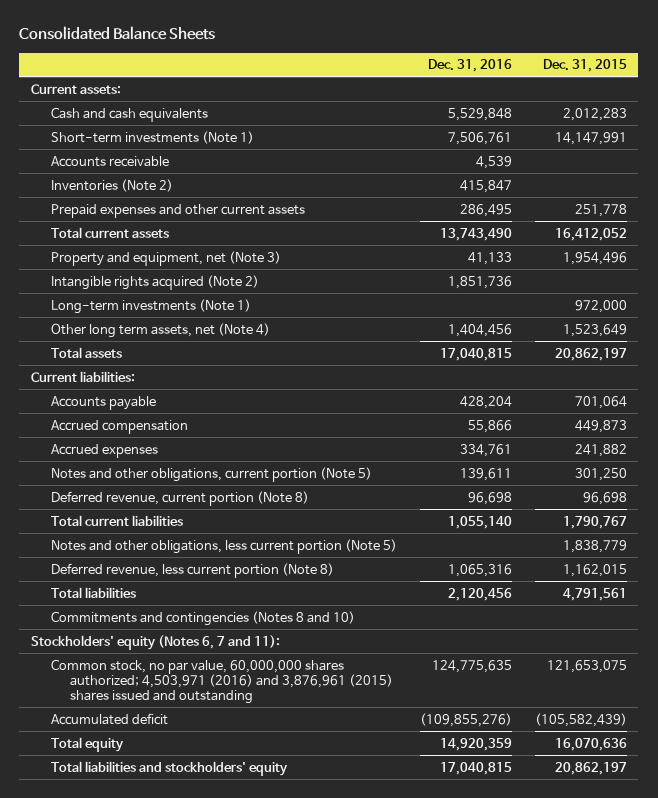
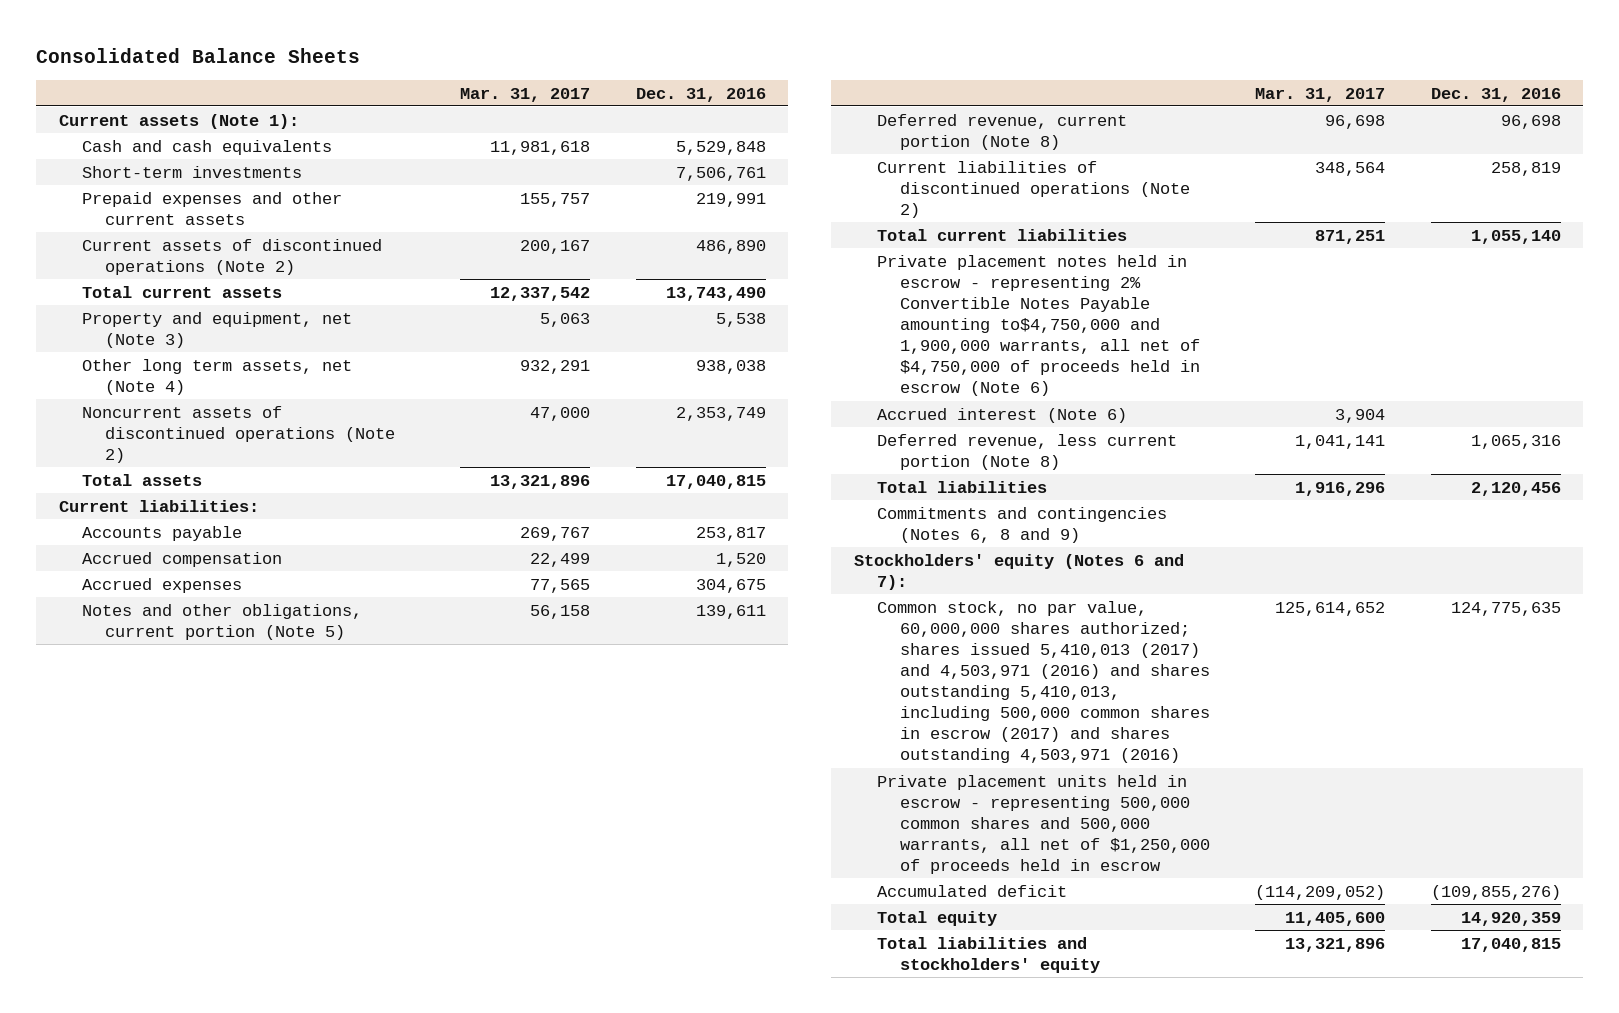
[542,59,627,73] Dec. 31, 2015 -> none
none -> [460,87,591,102] Mar. 31, 2017
[30,83,121,94] Current assets: -> [58,113,299,129] Current assets (Note 1):
[50,155,169,167] Accounts receivable -> none
[50,178,173,192] Inventories (Note 2) -> none
[50,130,254,144] Short-term investments (Note 1) -> [81,165,302,178] Short-term investments
[459,203,512,217] 286,495 -> [695,192,766,207] 219,991
none -> [81,238,382,275] Current assets of discontinued operations (Note 2)
[50,274,259,290] Intangible rights acquired (Note 2) -> none
[50,298,251,314] Long-term investments (Note 1) -> none
[467,251,512,265] 41,133 -> [715,312,766,327] 5,538
[447,323,512,337] 1,404,456 -> [695,359,766,374] 938,038
none -> [81,405,396,463] Noncurrent assets of discontinued operations (Note 2)
[459,395,512,409] 428,204 -> [695,526,766,541] 253,817
[467,419,512,433] 55,866 -> [715,552,766,567] 1,520
[459,443,512,457] 334,761 -> [695,578,766,593] 304,675
none -> [876,160,1191,218] Current liabilities of discontinued operations (Note 2)
[50,538,397,554] Notes and other obligations, less current portion (Note 5) -> none
none -> [876,254,1201,397] Private placement notes held in escrow - representing 2% Convertible Notes Payable amounting to$4,750,000 and 1,900,000 warrants, all net of $4,750,000 of proceeds held in escrow (Note 6)
none -> [876,407,1127,423] Accrued interest (Note 6)
[50,610,355,626] Commitments and contingencies (Notes 8 and 10) -> [876,506,1167,543] Commitments and contingencies (Notes 6, 8 and 9)
[30,634,280,650] Stockholders' equity (Notes 6, 7 and 11): -> [853,553,1184,590] Stockholders' equity (Notes 6 and 7):
[50,658,394,704] Common stock, no par value, 60,000,000 shares authorized; 4,503,971 (2016) and 3,876,961 (2015) shares issued and outstanding -> [876,600,1211,764] Common stock, no par value, 60,000,000 shares authorized; shares issued 5,410,013 (2017) and 4,503,971 (2016) and shares outstanding 5,410,013, including 500,000 common shares in escrow (2017) and shares outstanding 4,503,971 (2016)
none -> [876,774,1211,875] Private placement units held in escrow - representing 500,000 common shares and 500,000 warrants, all net of $1,250,000 of proceeds held in escrow

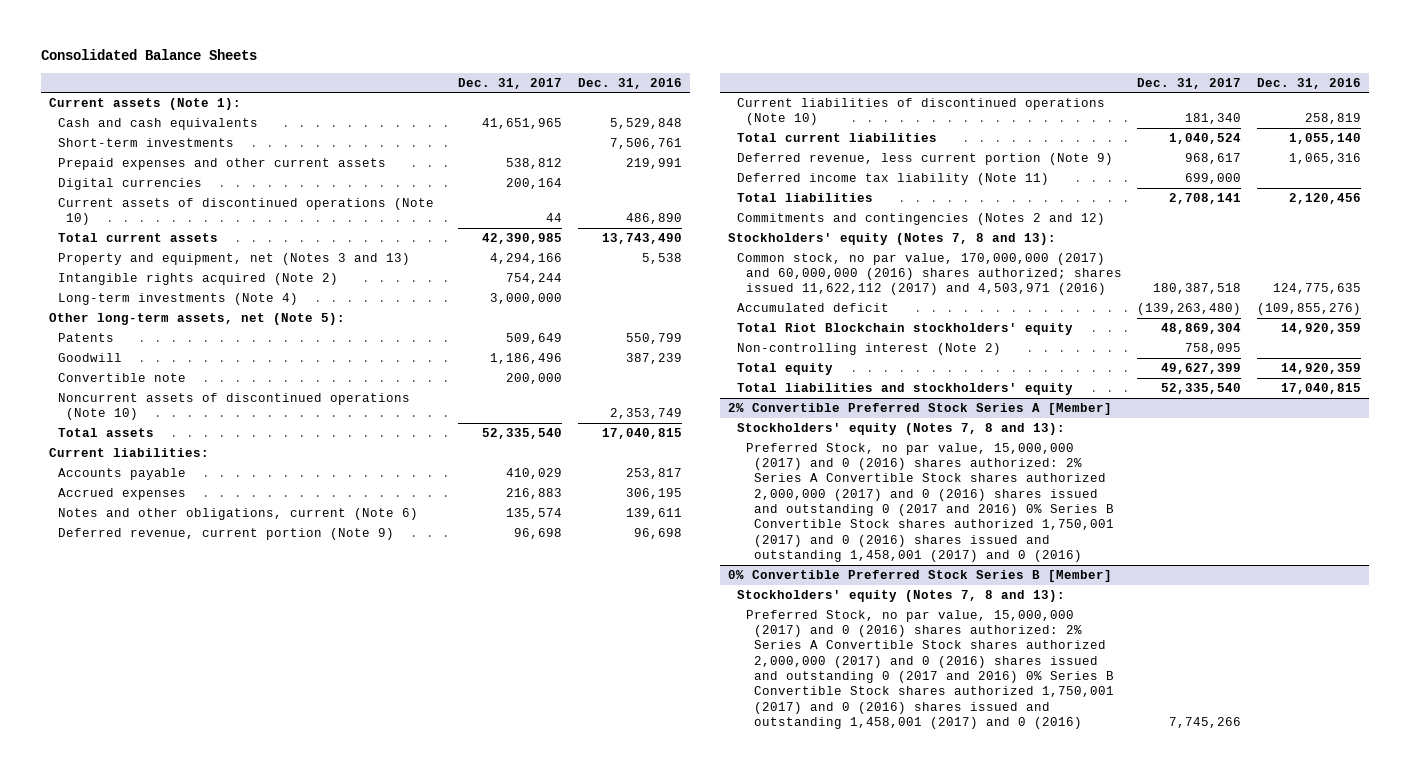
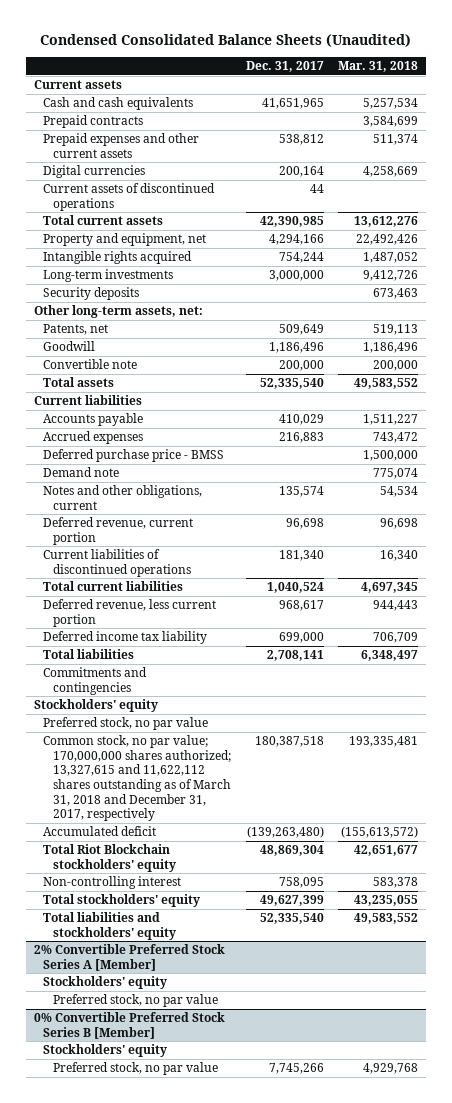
[41,49,258,61] Consolidated Balance Sheets -> [40,33,412,47] Condensed Consolidated Balance Sheets (Unaudited)
[577,77,682,89] Dec. 31, 2016 -> none
none -> [338,61,419,73] Mar. 31, 2018
[48,97,241,110] Current assets (Note 1): -> [33,80,122,90] Current assets
[57,137,234,147] Short-term investments -> none
none -> [43,115,144,129] Prepaid contracts
[57,197,434,226] Current assets of discontinued operations (Note 10) -> [43,183,216,211] Current assets of discontinued operations
[57,252,410,265] Property and equipment, net (Notes 3 and 13) -> [43,233,207,247] Property and equipment, net
[57,272,338,285] Intangible rights acquired (Note 2) -> [43,251,193,265] Intangible rights acquired
[57,292,298,305] Long-term investments (Note 4) -> [43,269,174,283] Long-term investments
none -> [43,287,140,301] Security deposits
[48,312,345,325] Other long-term assets, net (Note 5): -> [33,305,203,319] Other long-term assets, net:
[57,332,114,342] Patents -> [43,324,109,336] Patents, net
[57,392,410,421] Noncurrent assets of discontinued operations (Note 10) -> none
[48,447,209,457] Current liabilities: -> [33,395,142,406] Current liabilities
none -> [43,449,225,463] Deferred purchase price - BMSS
none -> [43,467,120,478] Demand note
[57,507,418,520] Notes and other obligations, current (Note 6) -> [43,485,203,510] Notes and other obligations, current
[57,527,394,540] Deferred revenue, current portion (Note 9) -> [43,517,194,545] Deferred revenue, current portion
[736,97,1105,126] Current liabilities of discontinued operations (Note 10) -> [43,549,191,577] Current liabilities of discontinued operations
[736,152,1113,165] Deferred revenue, less current portion (Note 9) -> [43,599,217,627] Deferred revenue, less current portion
[736,172,1049,185] Deferred income tax liability (Note 11) -> [43,631,208,645] Deferred income tax liability
[736,212,1105,225] Commitments and contingencies (Notes 2 and 12) -> [43,667,148,695] Commitments and contingencies
[728,232,1057,245] Stockholders' equity (Notes 7, 8 and 13): -> [33,699,158,713] Stockholders' equity
none -> [43,717,209,731] Preferred stock, no par value
[736,252,1122,296] Common stock, no par value, 170,000,000 (2017) and 60,000,000 (2016) shares authorized; shares issued 11,622,112 (2017) and 4,503,971 (2016) -> [43,735,231,822] Common stock, no par value; 170,000,000 shares authorized; 13,327,615 and 11,622,112 shares outstanding as of March 31, 2018 and December 31, 2017, respectively
[736,342,1001,355] Non-controlling interest (Note 2) -> [43,876,182,890] Non-controlling interest
[736,362,833,375] Total equity -> [43,894,201,908] Total stockholders' equity
[736,422,1065,435] Stockholders' equity (Notes 7, 8 and 13): -> [43,976,168,990] Stockholders' equity
[745,442,1115,562] Preferred Stock, no par value, 15,000,000 (2017) and 0 (2016) shares authorized: 2% Series A Convertible Stock shares authorized 2,000,000 (2017) and 0 (2016) shares issued and outstanding 0 (2017 and 2016) 0% Series B Convertible Stock shares authorized 1,750,001 (2017) and 0 (2016) shares issued and outstanding 1,458,001 (2017) and 0 (2016) -> [52,994,218,1008] Preferred stock, no par value
[736,589,1065,602] Stockholders' equity (Notes 7, 8 and 13): -> [43,1044,168,1058] Stockholders' equity
[745,609,1115,729] Preferred Stock, no par value, 15,000,000 (2017) and 0 (2016) shares authorized: 2% Series A Convertible Stock shares authorized 2,000,000 (2017) and 0 (2016) shares issued and outstanding 0 (2017 and 2016) 0% Series B Convertible Stock shares authorized 1,750,001 (2017) and 0 (2016) shares issued and outstanding 1,458,001 (2017) and 0 (2016) -> [52,1062,218,1076] Preferred stock, no par value

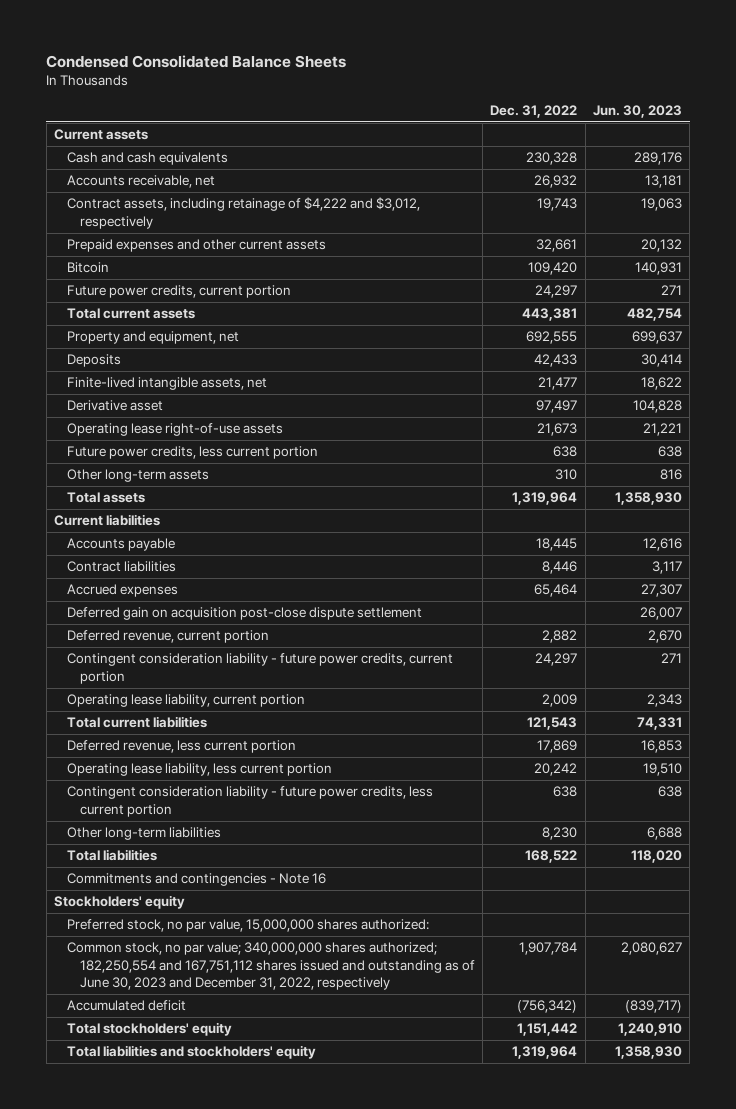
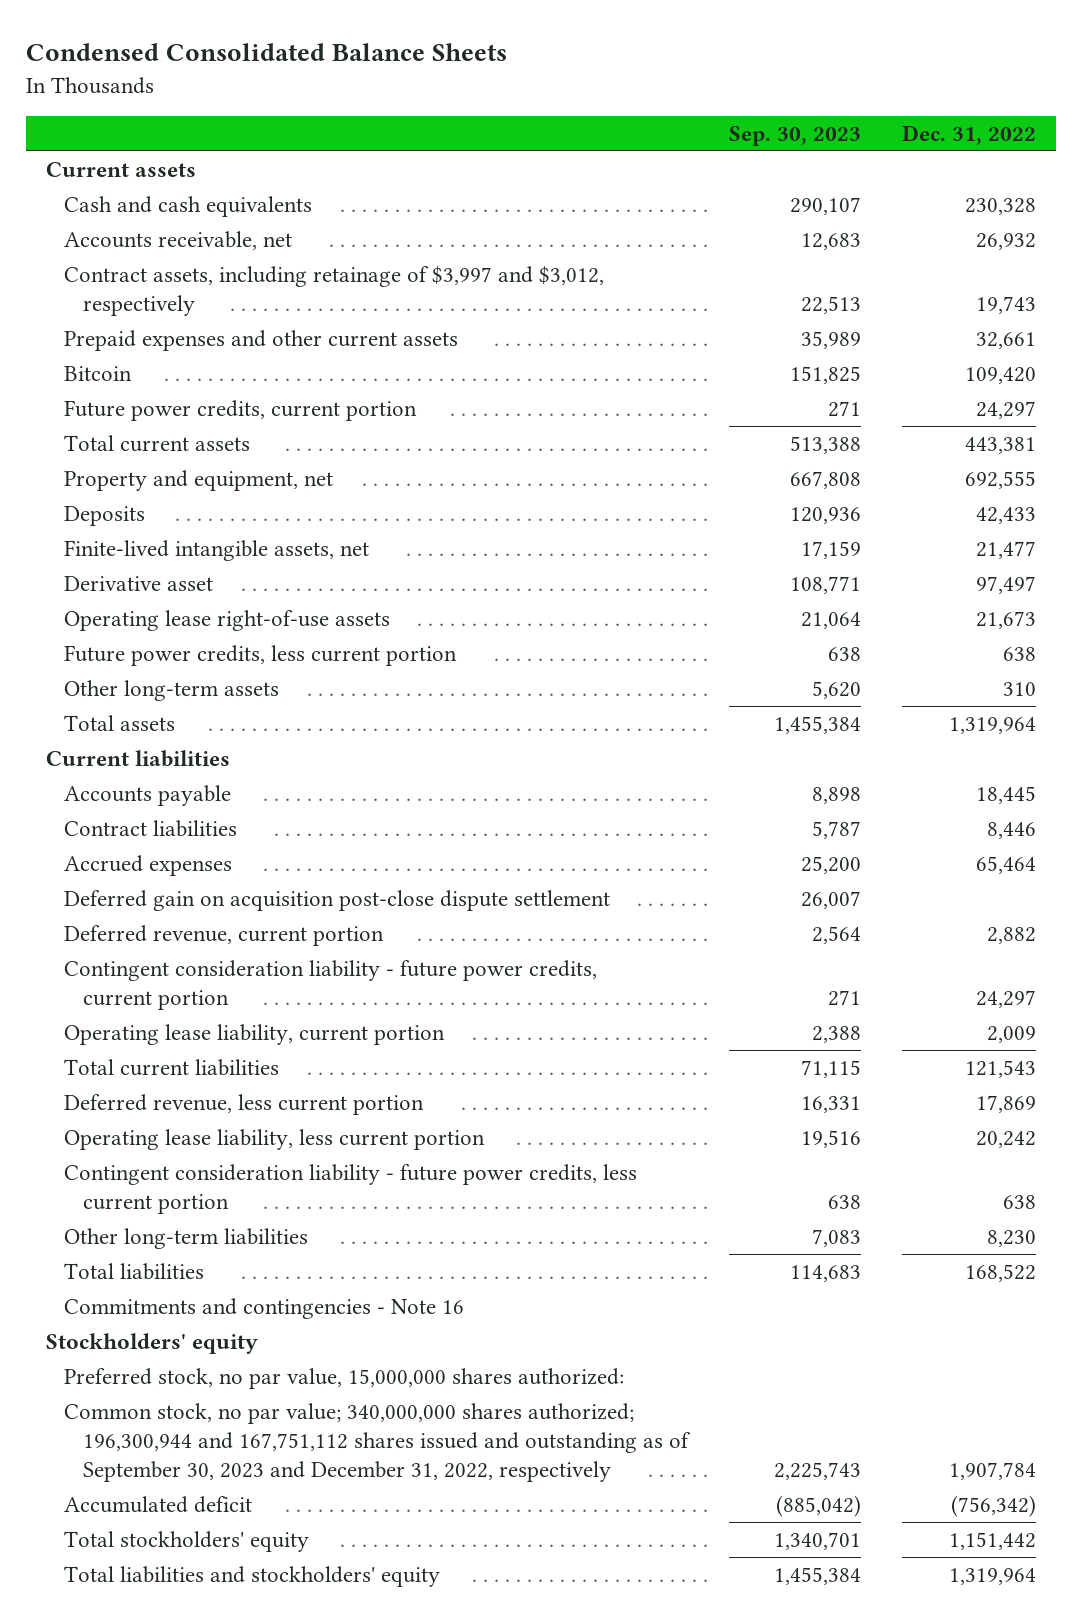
[593,104,683,118] Jun. 30, 2023 -> none
none -> [728,125,861,146] Sep. 30, 2023
[66,197,420,229] Contract assets, including retainage of $4,222 and $3,012, respectively -> [64,266,605,317] Contract assets, including retainage of $3,997 and $3,012, respectively
[66,942,475,990] Common stock, no par value; 340,000,000 shares authorized; 182,250,554 and 167,751,112 shares issued and outstanding as of June 30, 2023 and December 31, 2022, respectively -> [64,1403,691,1483] Common stock, no par value; 340,000,000 shares authorized; 196,300,944 and 167,751,112 shares issued and outstanding as of September 30, 2023 and December 31, 2022, respectively

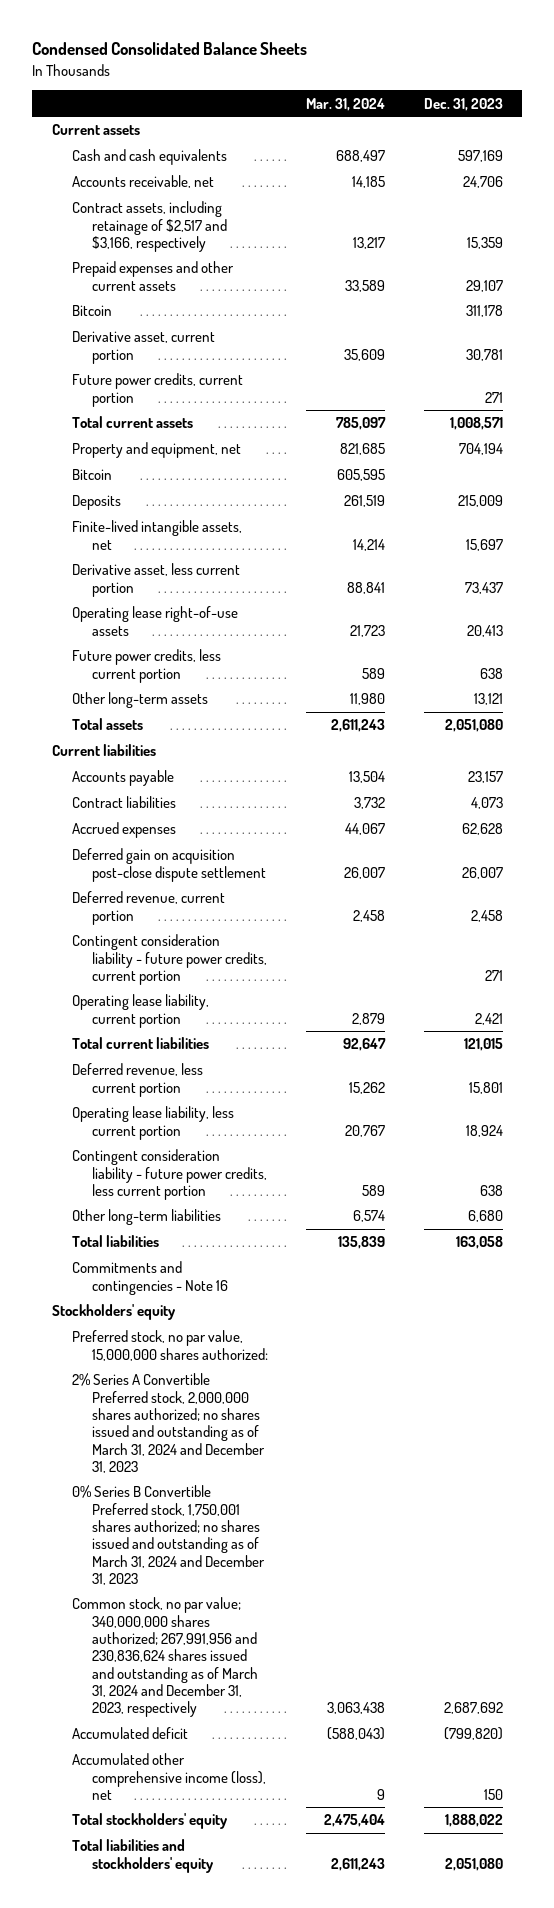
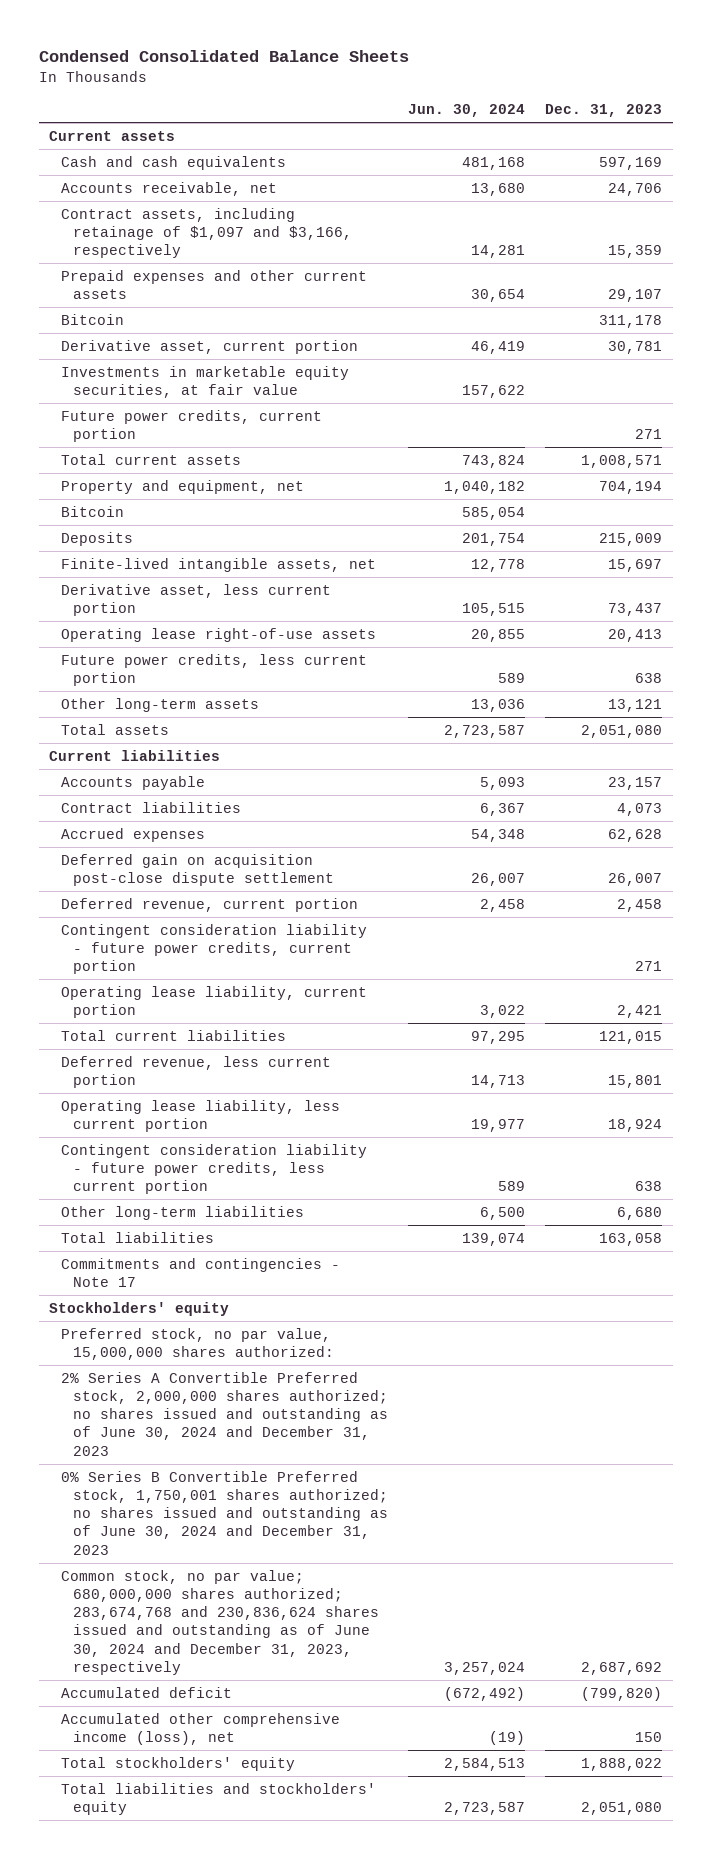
[306,97,386,111] Mar. 31, 2024 -> none
none -> [408,104,526,118] Jun. 30, 2024
[71,201,227,252] Contract assets, including retainage of $2,517 and $3,166, respectively -> [60,207,352,259] Contract assets, including retainage of $1,097 and $3,166, respectively
none -> [60,365,349,399] Investments in marketable equity securities, at fair value
[71,1261,228,1295] Commitments and contingencies - Note 16 -> [60,1257,340,1288] Commitments and contingencies - Note 17
[71,1373,265,1473] 2% Series A Convertible Preferred stock, 2,000,000 shares authorized; no shares issued and outstanding as of March 31, 2024 and December 31, 2023 -> [60,1371,388,1456] 2% Series A Convertible Preferred stock, 2,000,000 shares authorized; no shares issued and outstanding as of June 30, 2024 and December 31, 2023
[71,1485,265,1585] 0% Series B Convertible Preferred stock, 1,750,001 shares authorized; no shares issued and outstanding as of March 31, 2024 and December 31, 2023 -> [60,1470,388,1555] 0% Series B Convertible Preferred stock, 1,750,001 shares authorized; no shares issued and outstanding as of June 30, 2024 and December 31, 2023
[71,1597,258,1718] Common stock, no par value; 340,000,000 shares authorized; 267,991,956 and 230,836,624 shares issued and outstanding as of March 31, 2024 and December 31, 2023, respectively -> [60,1569,379,1675] Common stock, no par value; 680,000,000 shares authorized; 283,674,768 and 230,836,624 shares issued and outstanding as of June 30, 2024 and December 31, 2023, respectively

